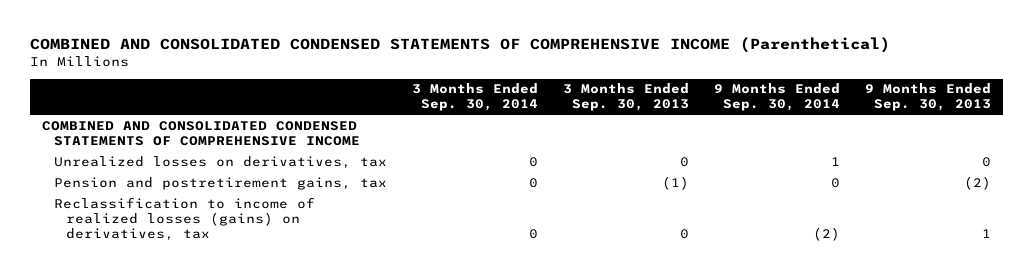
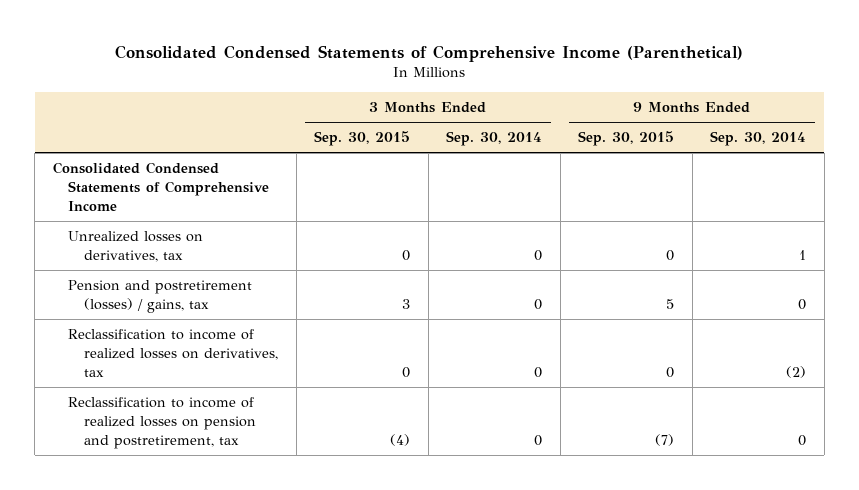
[29,37,890,54] COMBINED AND CONSOLIDATED CONDENSED STATEMENTS OF COMPREHENSIVE INCOME (Parenthetical) -> [115,44,744,62] Consolidated Condensed Statements of Comprehensive Income (Parenthetical)
[563,83,690,112] 3 Months Ended Sep. 30, 2013 -> none
[864,83,991,112] 9 Months Ended Sep. 30, 2013 -> none
none -> [314,131,411,147] Sep. 30, 2015
none -> [578,131,675,147] Sep. 30, 2015
[42,120,361,146] COMBINED AND CONSOLIDATED CONDENSED STATEMENTS OF COMPREHENSIVE INCOME -> [52,162,270,212] Consolidated Condensed Statements of Comprehensive Income
[54,176,388,190] Pension and postretirement gains, tax -> [68,280,253,314] Pension and postretirement (losses) / gains, tax
[54,196,316,241] Reclassification to income of realized losses (gains) on derivatives, tax -> [68,329,278,378] Reclassification to income of realized losses on derivatives, tax
none -> [68,397,256,450] Reclassification to income of realized losses on pension and postretirement, tax

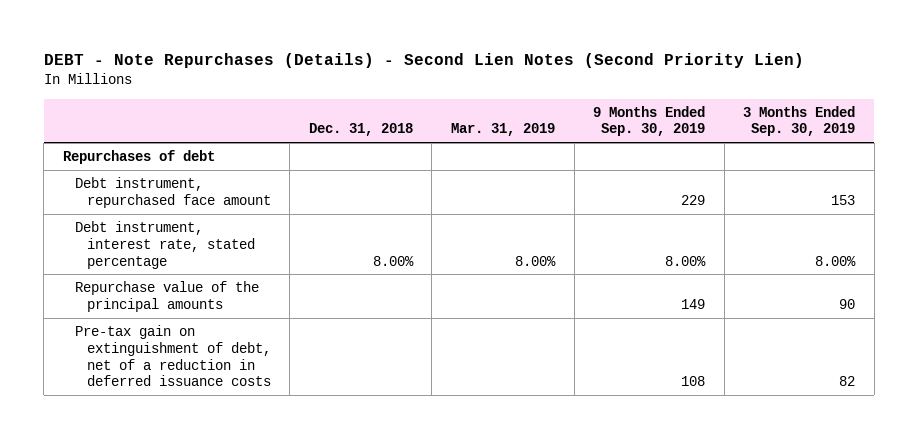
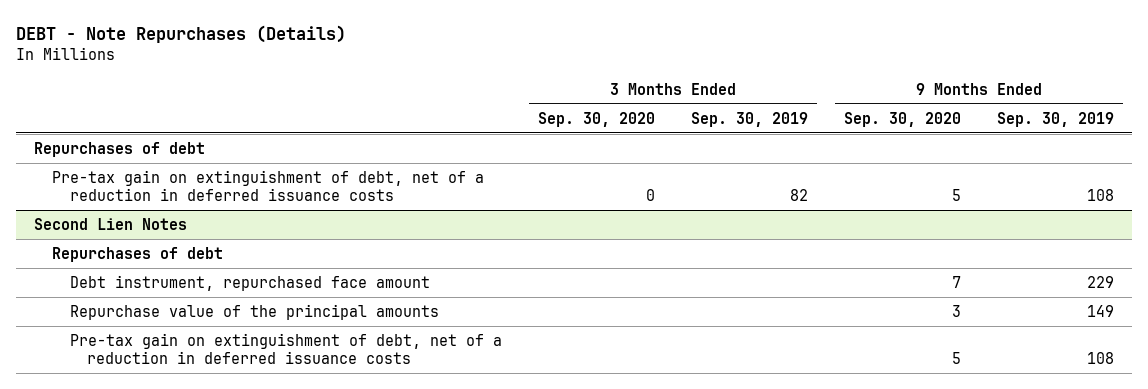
[43,53,804,69] DEBT - Note Repurchases (Details) - Second Lien Notes (Second Priority Lien) -> [16,24,347,43] DEBT - Note Repurchases (Details)
[308,123,413,137] Dec. 31, 2018 -> none
[450,123,555,137] Mar. 31, 2019 -> none
none -> [537,111,655,127] Sep. 30, 2020
none -> [843,111,961,127] Sep. 30, 2020
[74,177,271,208] Debt instrument, repurchased face amount -> none
[74,221,255,269] Debt instrument, interest rate, stated percentage -> none
[74,281,259,312] Repurchase value of the principal amounts -> none
none -> [34,217,188,230] Second Lien Notes
none -> [52,246,224,262] Repurchases of debt
none -> [69,274,430,291] Debt instrument, repurchased face amount
none -> [69,303,439,320] Repurchase value of the principal amounts
none -> [69,332,502,364] Pre-tax gain on extinguishment of debt, net of a reduction in deferred issuance costs

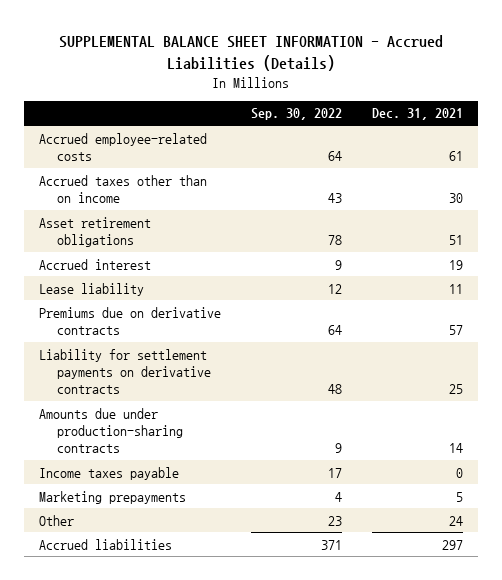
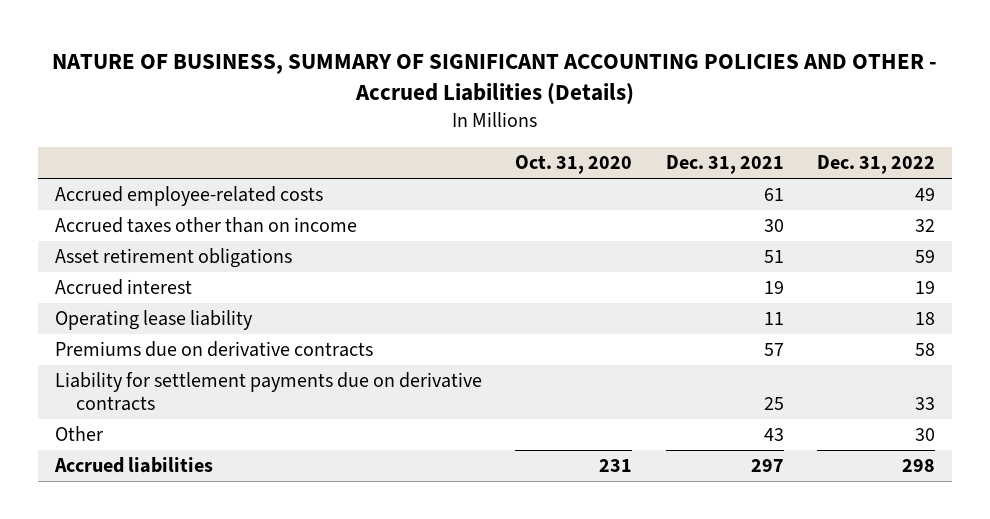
[58,35,443,71] SUPPLEMENTAL BALANCE SHEET INFORMATION - Accrued Liabilities (Details) -> [52,53,938,106] NATURE OF BUSINESS, SUMMARY OF SIGNIFICANT ACCOUNTING POLICIES AND OTHER - Accrued Liabilities (Details)
[250,108,342,121] Sep. 30, 2022 -> none
none -> [515,155,633,175] Oct. 31, 2020
none -> [817,155,936,175] Dec. 31, 2022
[39,282,145,296] Lease liability -> [54,310,253,331] Operating lease liability
[39,407,183,454] Amounts due under production-sharing contracts -> none
[39,466,180,480] Income taxes payable -> none
[39,490,187,504] Marketing prepayments -> none
[39,348,211,395] Liability for settlement payments on derivative contracts -> [54,372,482,412] Liability for settlement payments due on derivative contracts
[448,515,463,526] 24 -> [763,428,784,442] 43

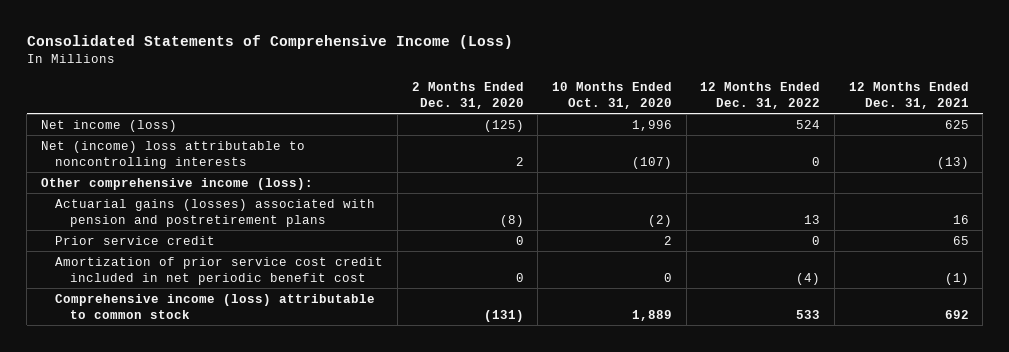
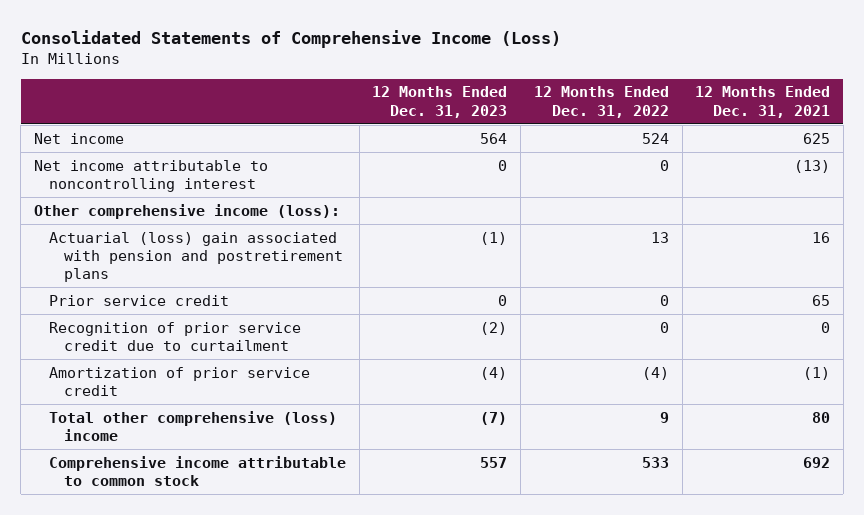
[411,81,524,109] 2 Months Ended Dec. 31, 2020 -> none
[551,81,672,109] 10 Months Ended Oct. 31, 2020 -> none
none -> [372,86,508,118] 12 Months Ended Dec. 31, 2023
[40,119,177,132] Net income (loss) -> [33,132,124,144] Net income
[40,140,305,169] Net (income) loss attributable to noncontrolling interests -> [33,159,268,192] Net income attributable to noncontrolling interest
[55,198,376,227] Actuarial gains (losses) associated with pension and postretirement plans -> [49,231,344,283] Actuarial (loss) gain associated with pension and postretirement plans
none -> [49,321,302,351] Recognition of prior service credit due to curtailment
[55,256,384,285] Amortization of prior service cost credit included in net periodic benefit cost -> [49,366,311,396] Amortization of prior service credit
none -> [49,410,338,441] Total other comprehensive (loss) income
[55,293,376,319] Comprehensive income (loss) attributable to common stock -> [49,455,347,486] Comprehensive income attributable to common stock

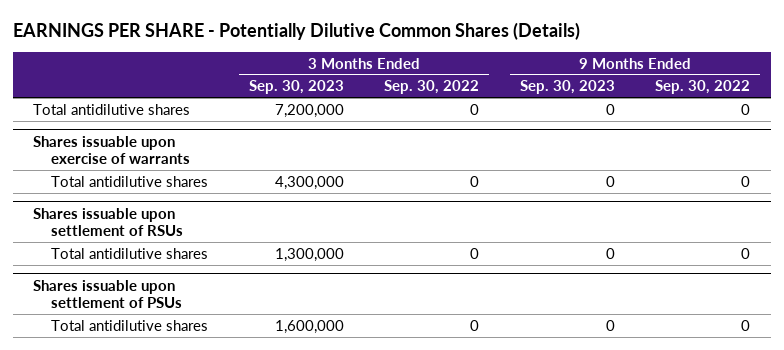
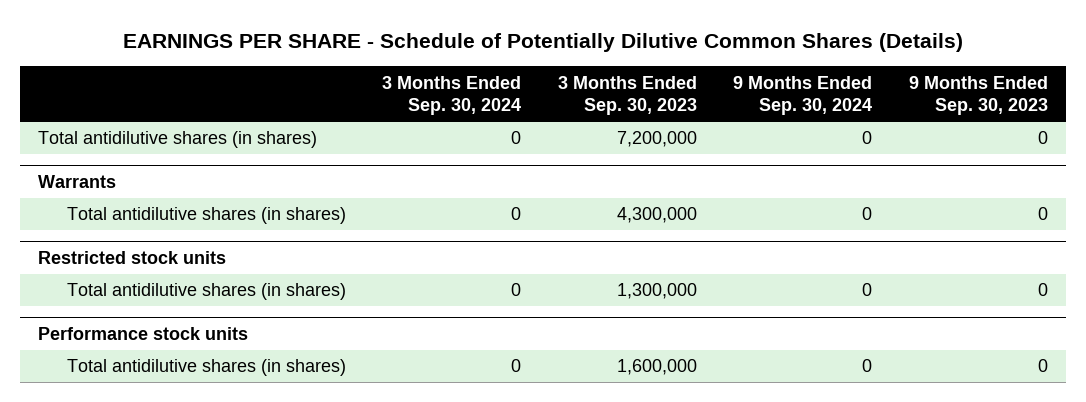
[13,21,581,40] EARNINGS PER SHARE - Potentially Dilutive Common Shares (Details) -> [122,33,963,53] EARNINGS PER SHARE - Schedule of Potentially Dilutive Common Shares (Details)
[384,80,480,95] Sep. 30, 2022 -> none
[655,80,751,95] Sep. 30, 2022 -> none
none -> [382,75,522,116] 3 Months Ended Sep. 30, 2024
none -> [733,75,873,116] 9 Months Ended Sep. 30, 2024
[33,103,191,115] Total antidilutive shares -> [38,131,318,149] Total antidilutive shares (in shares)
[33,135,191,165] Shares issuable upon exercise of warrants -> [38,174,117,188] Warrants
[51,175,209,187] Total antidilutive shares -> [66,207,346,225] Total antidilutive shares (in shares)
[33,207,184,237] Shares issuable upon settlement of RSUs -> [38,250,227,264] Restricted stock units
[51,247,209,259] Total antidilutive shares -> [66,283,346,301] Total antidilutive shares (in shares)
[33,279,183,309] Shares issuable upon settlement of PSUs -> [38,326,249,340] Performance stock units
[51,319,209,331] Total antidilutive shares -> [66,359,346,377] Total antidilutive shares (in shares)

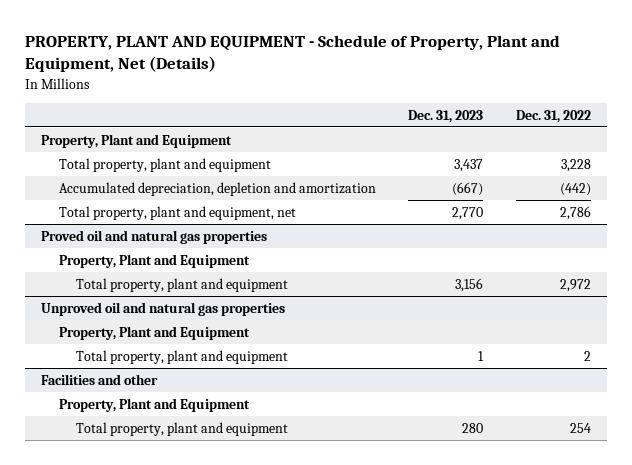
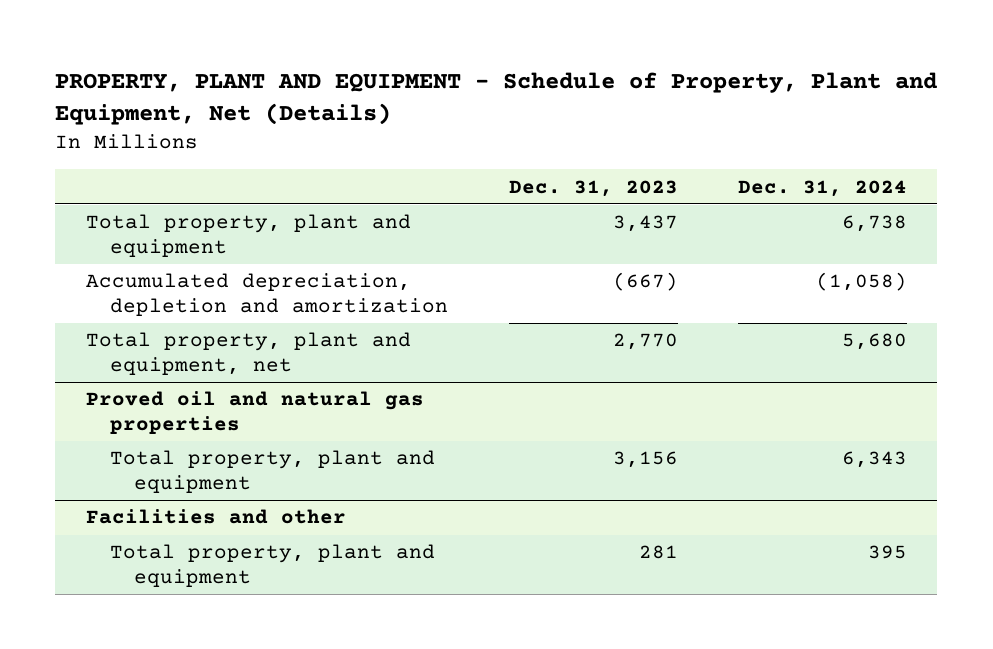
[515,109,591,123] Dec. 31, 2022 -> none
none -> [738,179,908,197] Dec. 31, 2024
[41,133,233,148] Property, Plant and Equipment -> none
[58,253,250,268] Property, Plant and Equipment -> none
[41,301,286,316] Unproved oil and natural gas properties -> none
[58,325,250,340] Property, Plant and Equipment -> none
[75,349,288,364] Total property, plant and equipment -> none
[58,397,250,412] Property, Plant and Equipment -> none
[462,422,484,433] 280 -> [638,545,678,560] 281

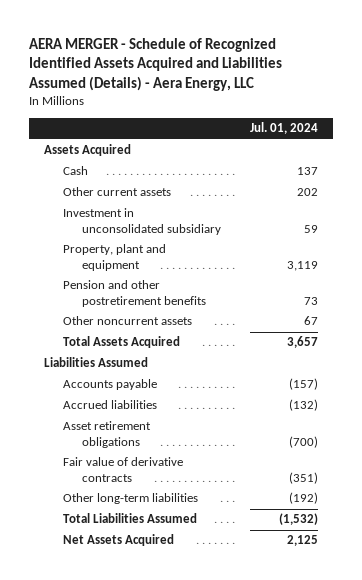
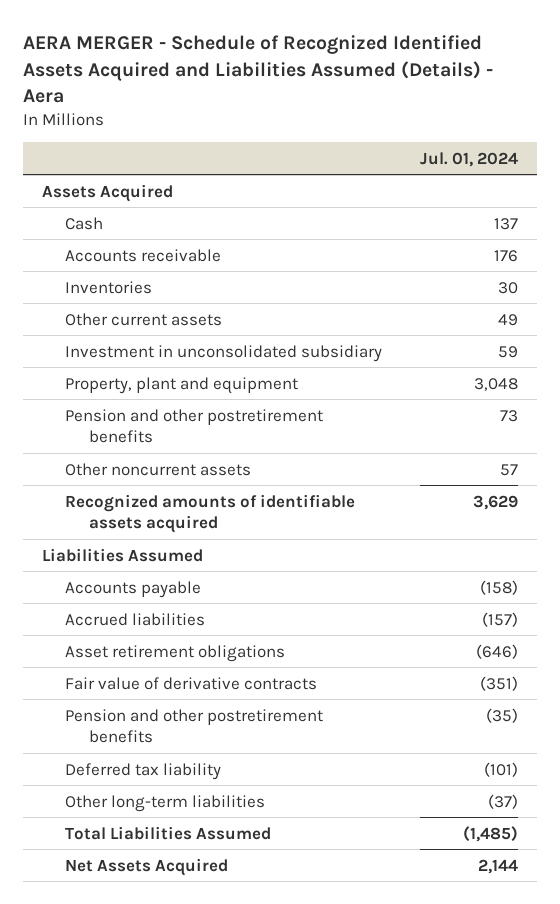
[28,37,282,92] AERA MERGER - Schedule of Recognized Identified Assets Acquired and Liabilities Assumed (Details) - Aera Energy, LLC -> [22,35,493,104] AERA MERGER - Schedule of Recognized Identified Assets Acquired and Liabilities Assumed (Details) - Aera
none -> [65,248,222,262] Accounts receivable
none -> [65,280,153,294] Inventories
[297,188,319,197] 202 -> [498,313,519,326] 49
[287,260,319,271] 3,119 -> [474,377,519,391] 3,048
[304,316,319,326] 67 -> [500,463,519,476] 57
[62,336,180,349] Total Assets Acquired -> [65,493,356,533] Recognized amounts of identifiable assets acquired
[287,336,319,349] 3,657 -> [473,494,519,510] 3,629
[289,378,319,391] (157) -> [480,579,519,595] (158)
[289,399,319,412] (132) -> [482,611,519,627] (157)
[289,435,319,448] (700) -> [476,643,519,659] (646)
none -> [65,708,324,743] Pension and other postretirement benefits
none -> [65,762,222,780] Deferred tax liability
[289,492,319,505] (192) -> [488,793,519,809] (37)
[279,513,319,526] (1,532) -> [463,825,519,842] (1,485)
[287,535,319,547] 2,125 -> [478,858,519,874] 2,144

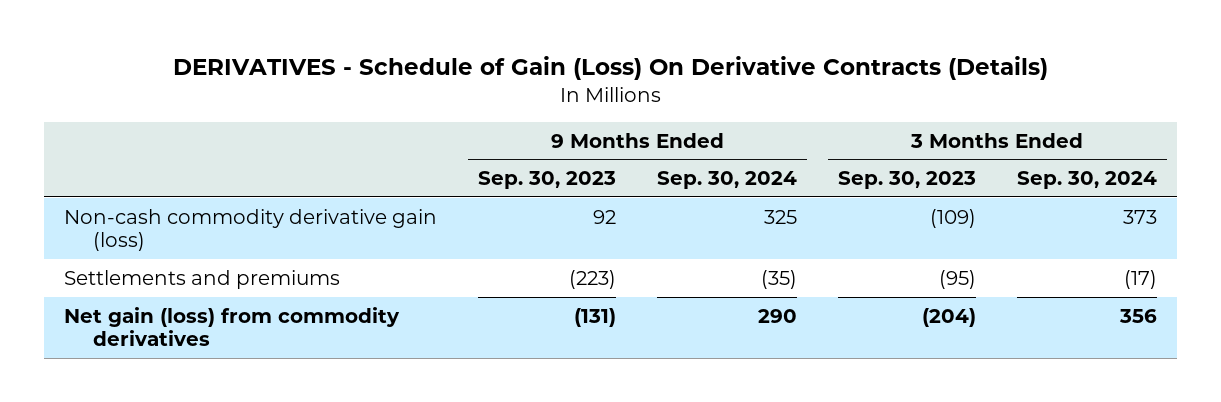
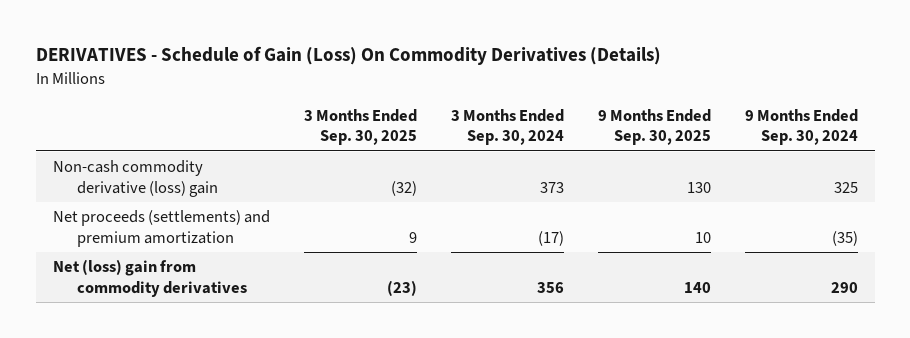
[172,55,1048,80] DERIVATIVES - Schedule of Gain (Loss) On Derivative Contracts (Details) -> [35,46,661,66] DERIVATIVES - Schedule of Gain (Loss) On Commodity Derivatives (Details)
[478,171,617,190] Sep. 30, 2023 -> none
[837,171,976,190] Sep. 30, 2023 -> none
none -> [303,108,417,146] 3 Months Ended Sep. 30, 2025
none -> [597,108,711,146] 9 Months Ended Sep. 30, 2025
[64,208,438,252] Non-cash commodity derivative gain (loss) -> [52,160,219,197] Non-cash commodity derivative (loss) gain
[64,269,341,289] Settlements and premiums -> [52,210,270,247] Net proceeds (settlements) and premium amortization
[64,306,401,347] Net gain (loss) from commodity derivatives -> [52,259,248,297] Net (loss) gain from commodity derivatives

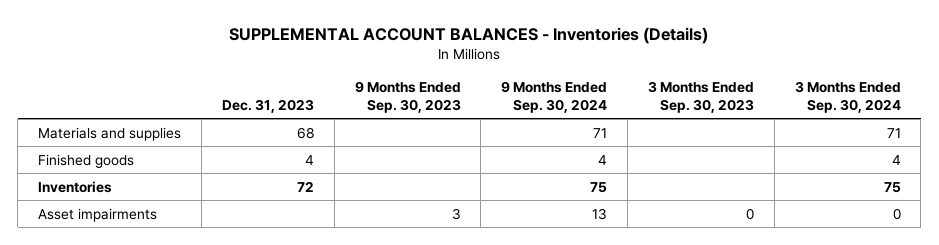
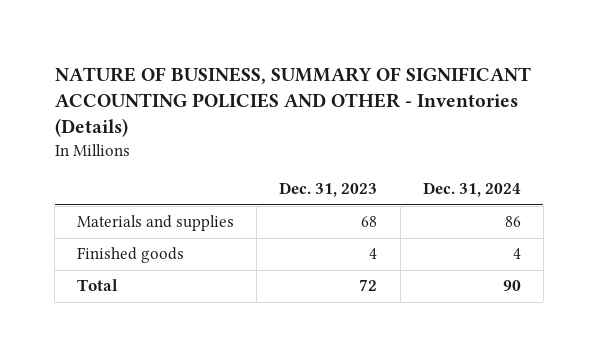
[229,26,709,44] SUPPLEMENTAL ACCOUNT BALANCES - Inventories (Details) -> [54,66,531,137] NATURE OF BUSINESS, SUMMARY OF SIGNIFICANT ACCOUNTING POLICIES AND OTHER - Inventories (Details)
[354,80,461,114] 9 Months Ended Sep. 30, 2023 -> none
[501,80,608,114] 9 Months Ended Sep. 30, 2024 -> none
[647,80,754,114] 3 Months Ended Sep. 30, 2023 -> none
[794,80,901,114] 3 Months Ended Sep. 30, 2024 -> none
none -> [422,182,521,198] Dec. 31, 2024
[38,207,158,222] Asset impairments -> none
[38,180,113,193] Inventories -> [77,279,119,292] Total

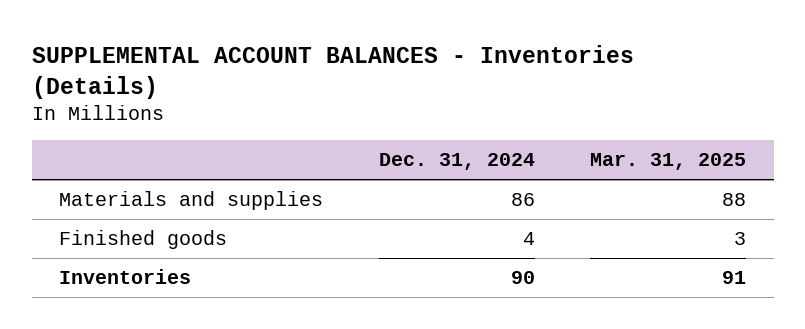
[54,66,531,137] NATURE OF BUSINESS, SUMMARY OF SIGNIFICANT ACCOUNTING POLICIES AND OTHER - Inventories (Details) -> [31,44,634,99] SUPPLEMENTAL ACCOUNT BALANCES - Inventories (Details)
[279,182,378,198] Dec. 31, 2023 -> none
none -> [589,153,746,171] Mar. 31, 2025
[77,279,119,292] Total -> [59,268,192,284] Inventories

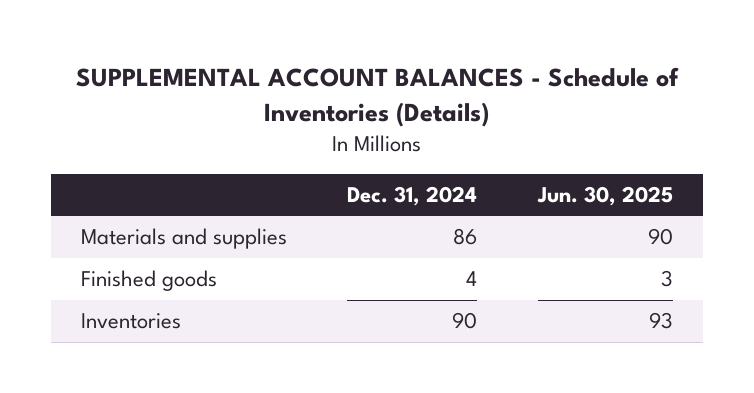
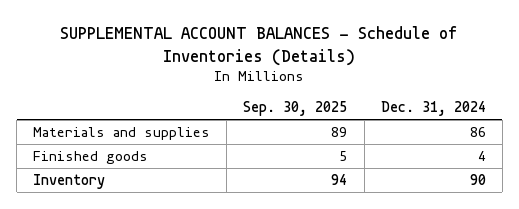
[536,185,673,206] Jun. 30, 2025 -> none
none -> [243,101,348,117] Sep. 30, 2025
[80,313,181,330] Inventories -> [33,173,106,189] Inventory

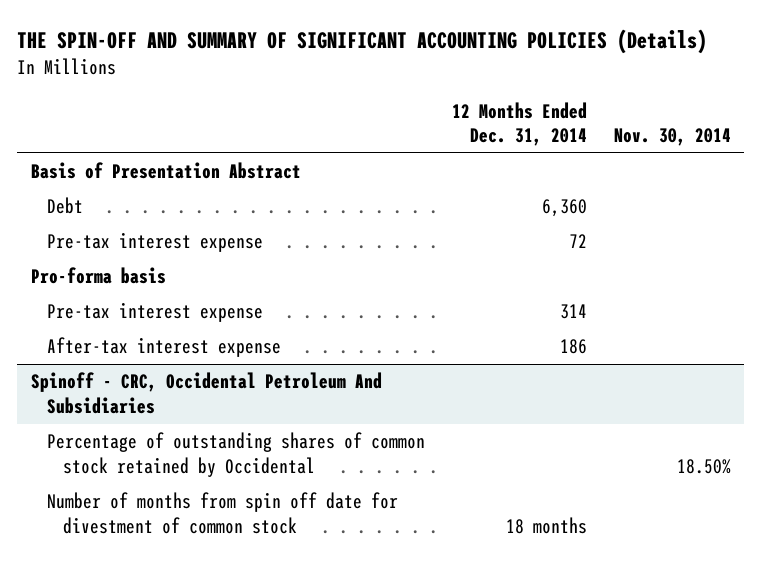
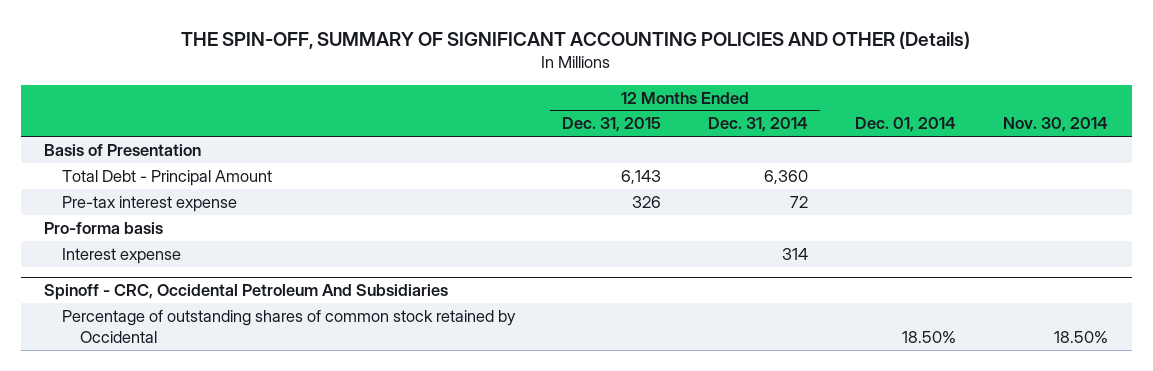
[17,28,708,54] THE SPIN-OFF AND SUMMARY OF SIGNIFICANT ACCOUNTING POLICIES (Details) -> [181,31,971,50] THE SPIN-OFF, SUMMARY OF SIGNIFICANT ACCOUNTING POLICIES AND OTHER (Details)
none -> [562,117,662,133] Dec. 31, 2015
none -> [855,117,957,133] Dec. 01, 2014
[30,162,301,180] Basis of Presentation Abstract -> [44,143,202,156] Basis of Presentation
[46,197,83,215] Debt -> [62,169,273,186] Total Debt - Principal Amount
[46,337,281,358] After-tax interest expense -> none
[46,302,263,323] Pre-tax interest expense -> [62,247,182,264] Interest expense
[46,492,398,534] Number of months from spin off date for divestment of common stock -> none

